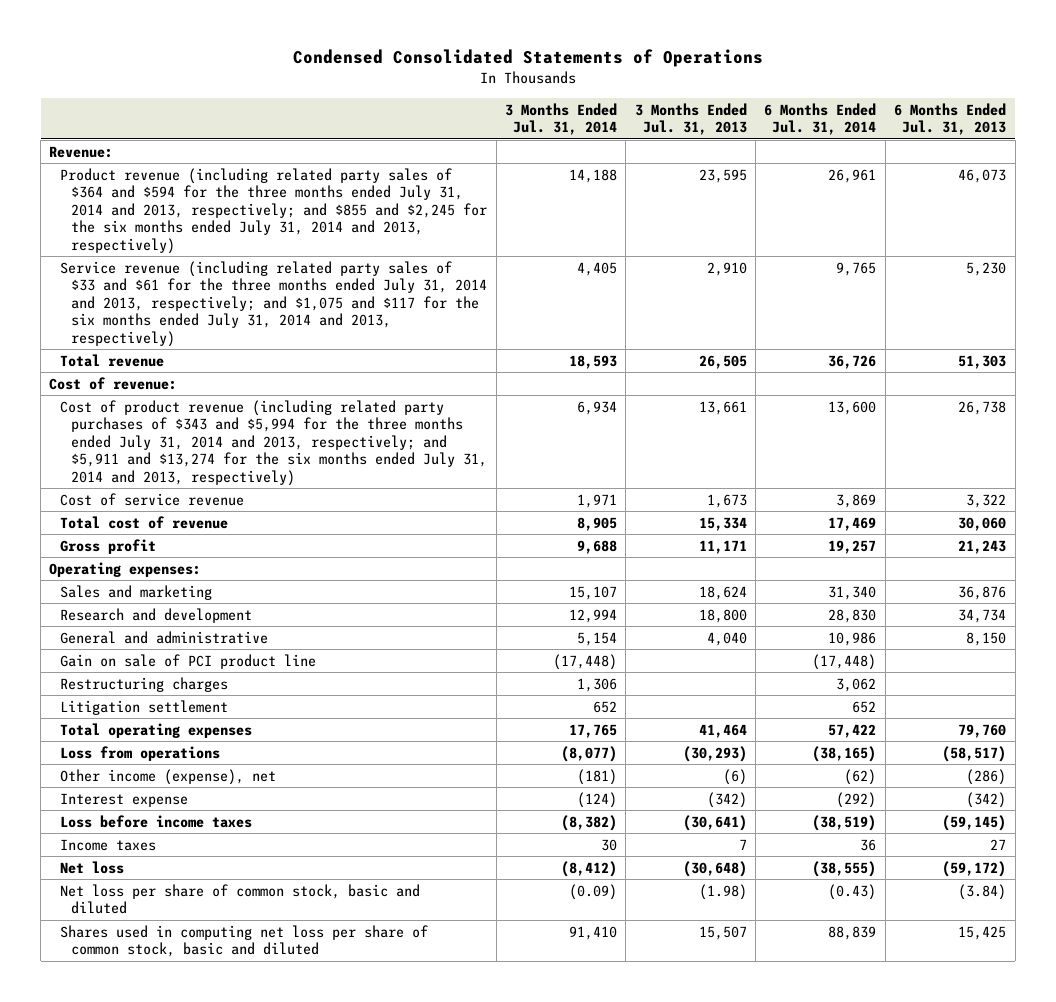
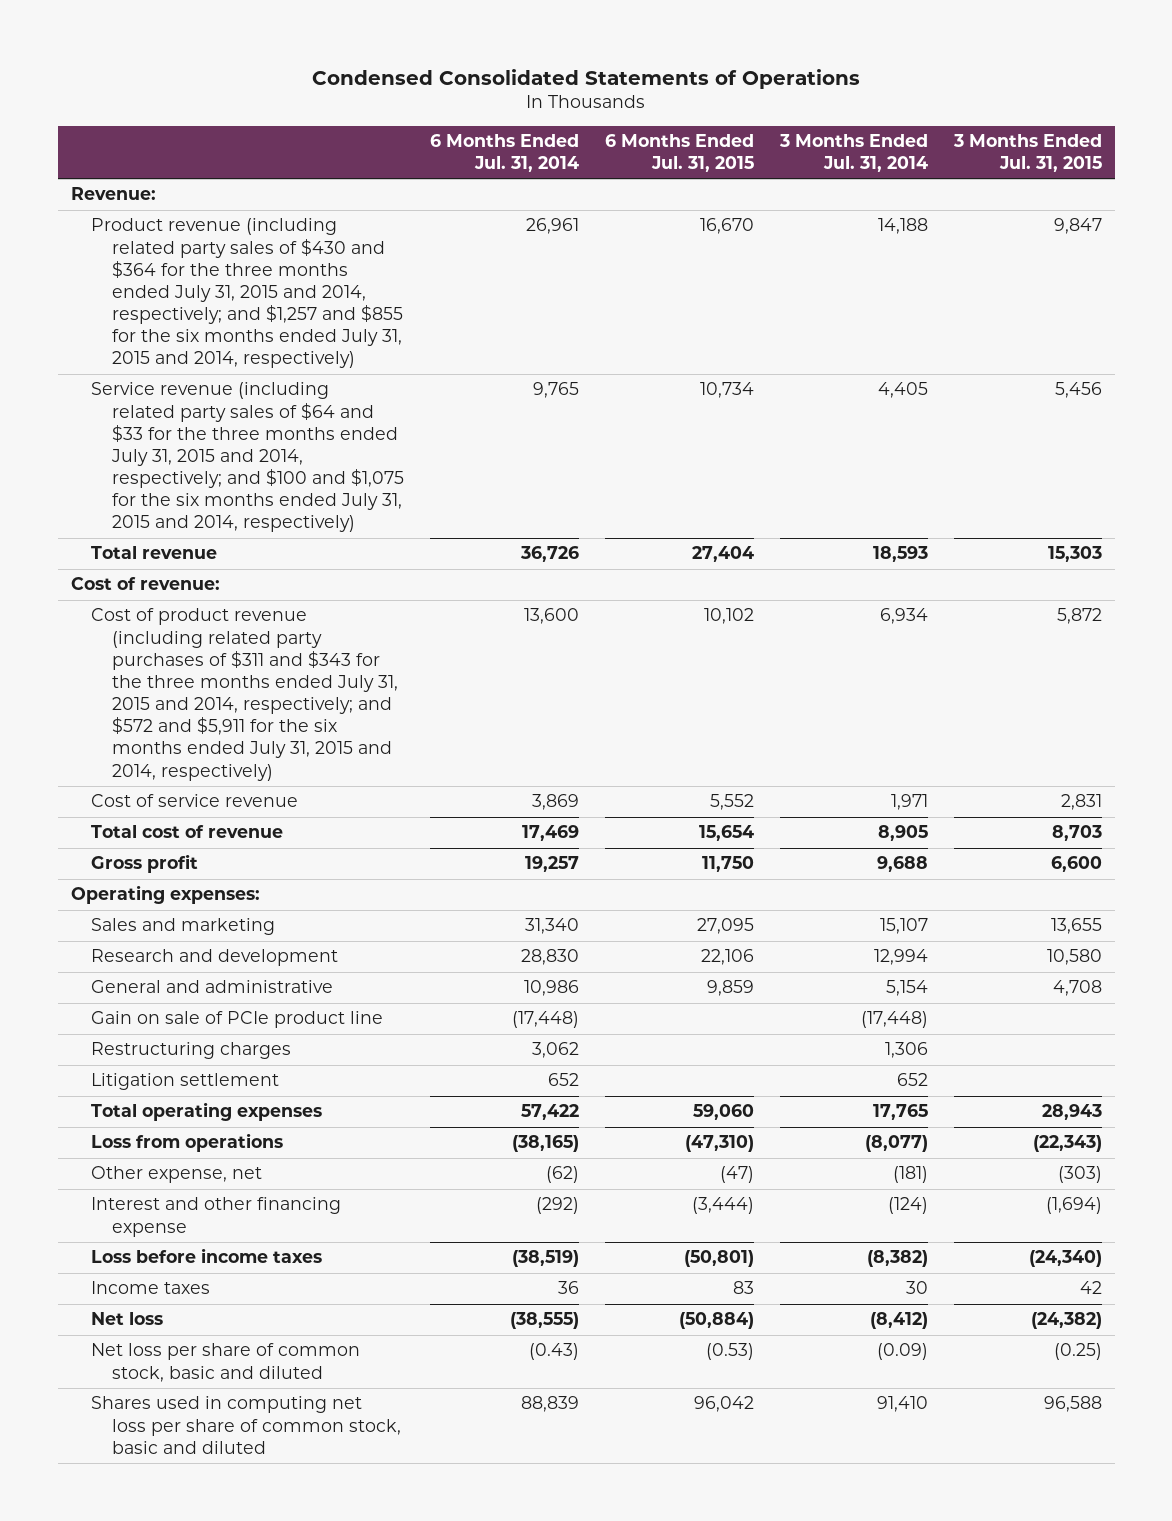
[634,102,747,136] 3 Months Ended Jul. 31, 2013 -> none
[894,102,1007,136] 6 Months Ended Jul. 31, 2013 -> none
none -> [604,134,754,173] 6 Months Ended Jul. 31, 2015
none -> [952,134,1102,173] 3 Months Ended Jul. 31, 2015
[60,167,488,254] Product revenue (including related party sales of $364 and $594 for the three months ended July 31, 2014 and 2013, respectively; and $855 and $2,245 for the six months ended July 31, 2014 and 2013, respectively) -> [91,218,403,369] Product revenue (including related party sales of $430 and $364 for the three months ended July 31, 2015 and 2014, respectively; and $1,257 and $855 for the six months ended July 31, 2015 and 2014, respectively)
[60,260,488,347] Service revenue (including related party sales of $33 and $61 for the three months ended July 31, 2014 and 2013, respectively; and $1,075 and $117 for the six months ended July 31, 2014 and 2013, respectively) -> [91,382,404,533] Service revenue (including related party sales of $64 and $33 for the three months ended July 31, 2015 and 2014, respectively; and $100 and $1,075 for the six months ended July 31, 2015 and 2014, respectively)
[60,399,488,486] Cost of product revenue (including related party purchases of $343 and $5,994 for the three months ended July 31, 2014 and 2013, respectively; and $5,911 and $13,274 for the six months ended July 31, 2014 and 2013, respectively) -> [91,608,398,781] Cost of product revenue (including related party purchases of $311 and $343 for the three months ended July 31, 2015 and 2014, respectively; and $572 and $5,911 for the six months ended July 31, 2015 and 2014, respectively)
[60,653,317,669] Gain on sale of PCI product line -> [91,1011,384,1029] Gain on sale of PCIe product line
[60,768,277,785] Other income (expense), net -> [91,1166,263,1184] Other expense, net
[60,792,189,807] Interest expense -> [91,1197,342,1237] Interest and other financing expense

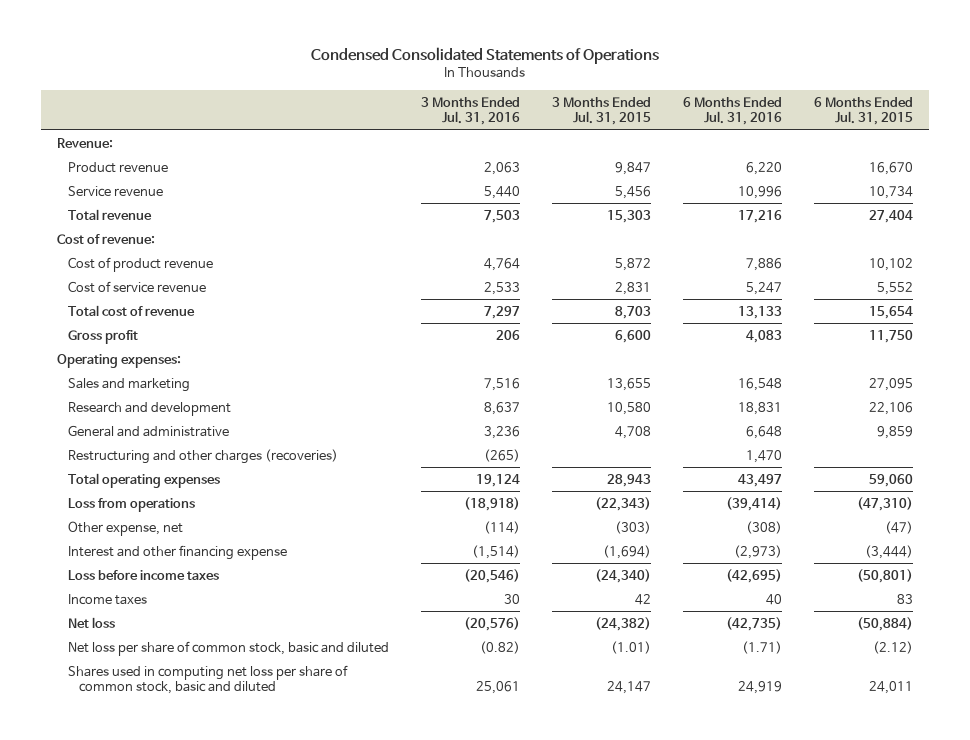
[429,134,579,173] 6 Months Ended Jul. 31, 2014 -> none
[778,134,928,173] 3 Months Ended Jul. 31, 2014 -> none
none -> [420,96,520,126] 3 Months Ended Jul. 31, 2016
none -> [682,96,782,126] 6 Months Ended Jul. 31, 2016
[91,218,403,369] Product revenue (including related party sales of $430 and $364 for the three months ended July 31, 2015 and 2014, respectively; and $1,257 and $855 for the six months ended July 31, 2015 and 2014, respectively) -> [67,161,168,173] Product revenue
[91,382,404,533] Service revenue (including related party sales of $64 and $33 for the three months ended July 31, 2015 and 2014, respectively; and $100 and $1,075 for the six months ended July 31, 2015 and 2014, respectively) -> [67,185,163,197] Service revenue
[91,608,398,781] Cost of product revenue (including related party purchases of $311 and $343 for the three months ended July 31, 2015 and 2014, respectively; and $572 and $5,911 for the six months ended July 31, 2015 and 2014, respectively) -> [67,256,213,272] Cost of product revenue
[91,1011,384,1029] Gain on sale of PCIe product line -> none
[91,1042,292,1060] Restructuring charges -> none
[91,1073,280,1091] Litigation settlement -> none
none -> [67,448,338,464] Restructuring and other charges (recoveries)
[705,1343,754,1361] (0.53) -> [873,640,914,654] (2.12)
[1053,1343,1102,1361] (0.25) -> [610,640,651,654] (1.01)
[693,1396,754,1413] 96,042 -> [869,681,914,695] 24,011
[1043,1396,1102,1413] 96,588 -> [606,681,651,695] 24,147

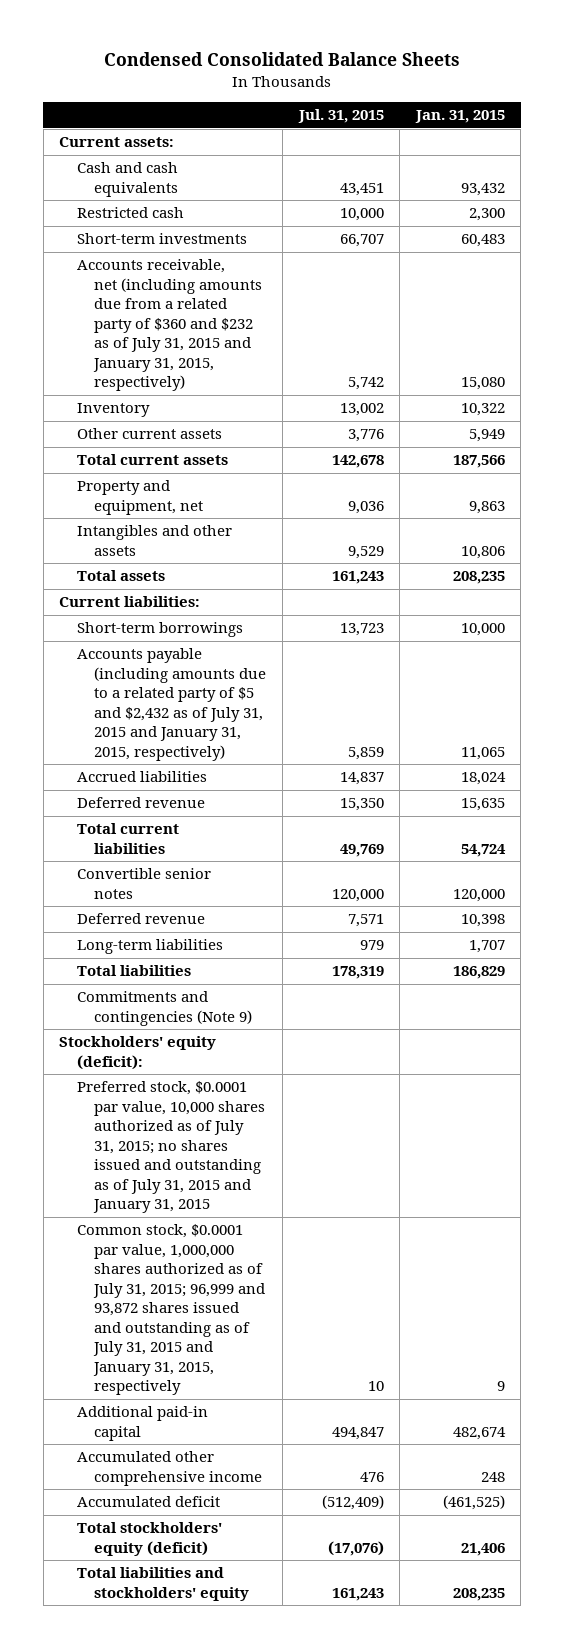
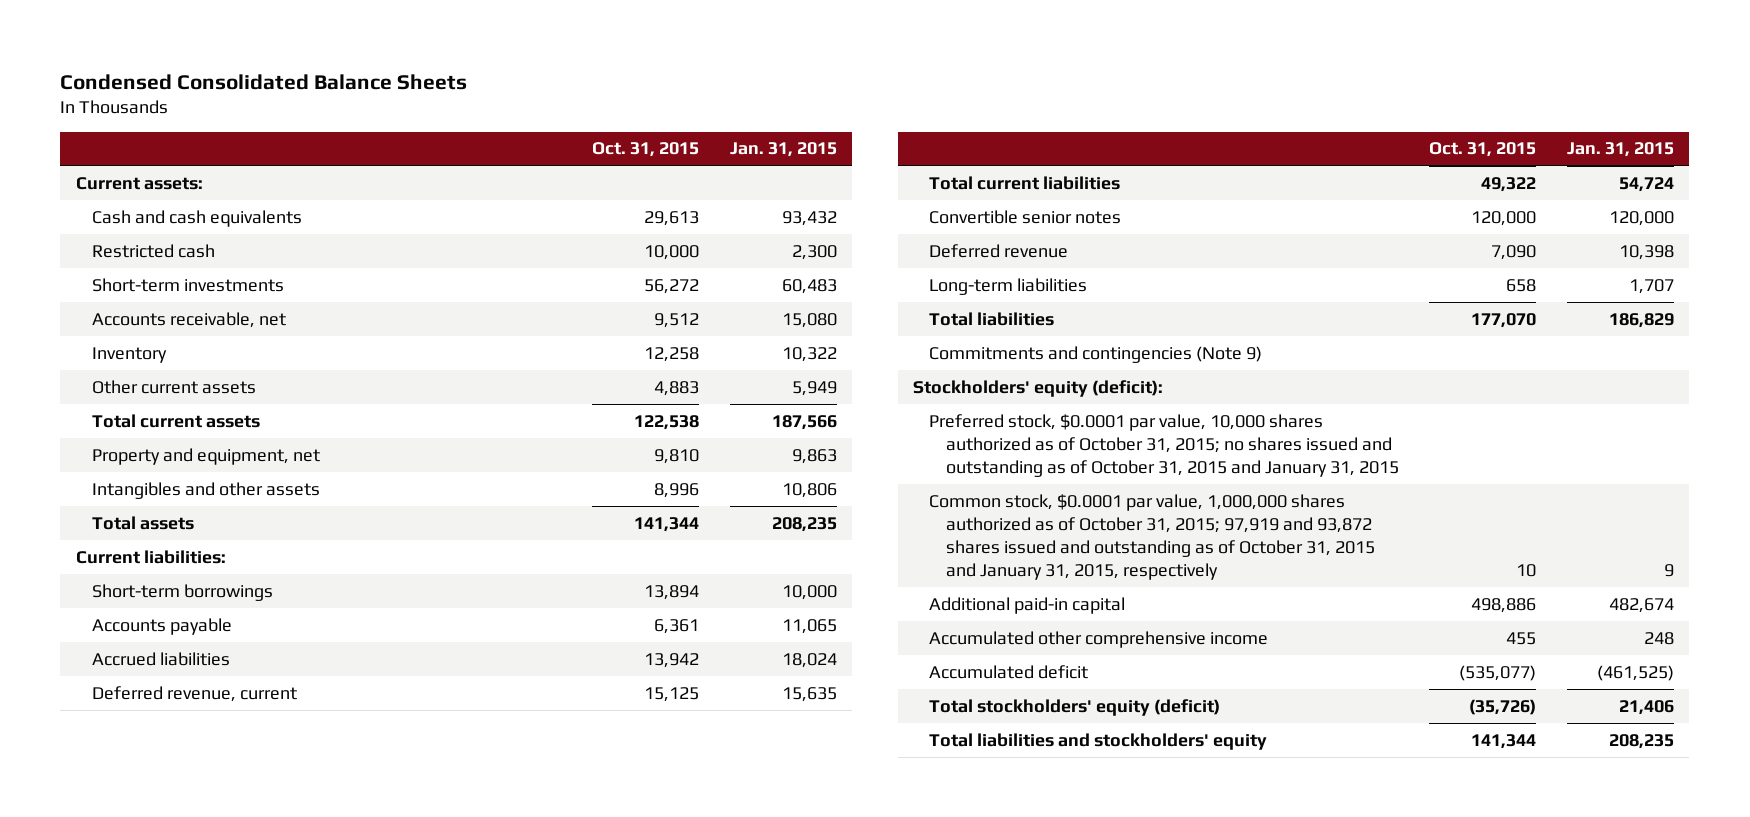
[297,109,384,124] Jul. 31, 2015 -> none
none -> [592,142,700,158] Oct. 31, 2015
[76,259,263,392] Accounts receivable, net (including amounts due from a related party of $360 and $232 as of July 31, 2015 and January 31, 2015, respectively) -> [92,311,287,328] Accounts receivable, net
[76,648,267,761] Accounts payable (including amounts due to a related party of $5 and $2,432 as of July 31, 2015 and January 31, 2015, respectively) -> [92,617,233,635] Accounts payable
[76,797,205,809] Deferred revenue -> [92,685,298,702] Deferred revenue, current
[76,1081,266,1214] Preferred stock, $0.0001 par value, 10,000 shares authorized as of July 31, 2015; no shares issued and outstanding as of July 31, 2015 and January 31, 2015 -> [929,413,1399,477] Preferred stock, $0.0001 par value, 10,000 shares authorized as of October 31, 2015; no shares issued and outstanding as of October 31, 2015 and January 31, 2015
[76,1224,266,1396] Common stock, $0.0001 par value, 1,000,000 shares authorized as of July 31, 2015; 96,999 and 93,872 shares issued and outstanding as of July 31, 2015 and January 31, 2015, respectively -> [929,493,1375,580] Common stock, $0.0001 par value, 1,000,000 shares authorized as of October 31, 2015; 97,919 and 93,872 shares issued and outstanding as of October 31, 2015 and January 31, 2015, respectively

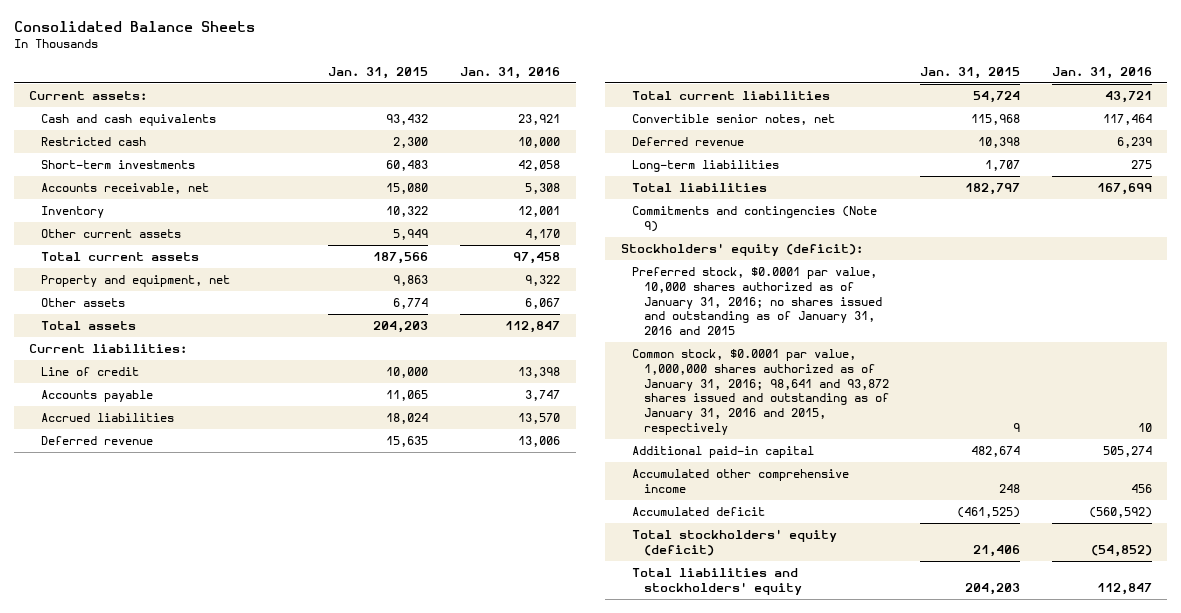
[60,73,468,90] Condensed Consolidated Balance Sheets -> [13,20,255,32] Consolidated Balance Sheets
[592,142,700,158] Oct. 31, 2015 -> none
none -> [459,66,560,79] Jan. 31, 2016
[92,481,321,499] Intangibles and other assets -> [40,298,125,308] Other assets
[781,482,837,498] 10,806 -> [393,298,429,310] 6,774
[771,516,837,532] 208,235 -> [373,321,429,334] 204,203
[92,583,274,601] Short-term borrowings -> none
none -> [40,367,139,377] Line of credit
[92,685,298,702] Deferred revenue, current -> [40,436,153,446] Deferred revenue
[929,209,1122,224] Convertible senior notes -> [632,114,836,126] Convertible senior notes, net
[1608,210,1674,226] 120,000 -> [971,114,1021,126] 115,968
[1608,312,1674,328] 186,829 -> [965,183,1021,196] 182,797
[929,413,1399,477] Preferred stock, $0.0001 par value, 10,000 shares authorized as of October 31, 2015; no shares issued and outstanding as of October 31, 2015 and January 31, 2015 -> [632,267,882,336] Preferred stock, $0.0001 par value, 10,000 shares authorized as of January 31, 2016; no shares issued and outstanding as of January 31, 2016 and 2015
[929,493,1375,580] Common stock, $0.0001 par value, 1,000,000 shares authorized as of October 31, 2015; 97,919 and 93,872 shares issued and outstanding as of October 31, 2015 and January 31, 2015, respectively -> [632,349,889,435] Common stock, $0.0001 par value, 1,000,000 shares authorized as of January 31, 2016; 98,641 and 93,872 shares issued and outstanding as of January 31, 2016 and 2015, respectively
[1608,733,1674,749] 208,235 -> [965,582,1021,595] 204,203

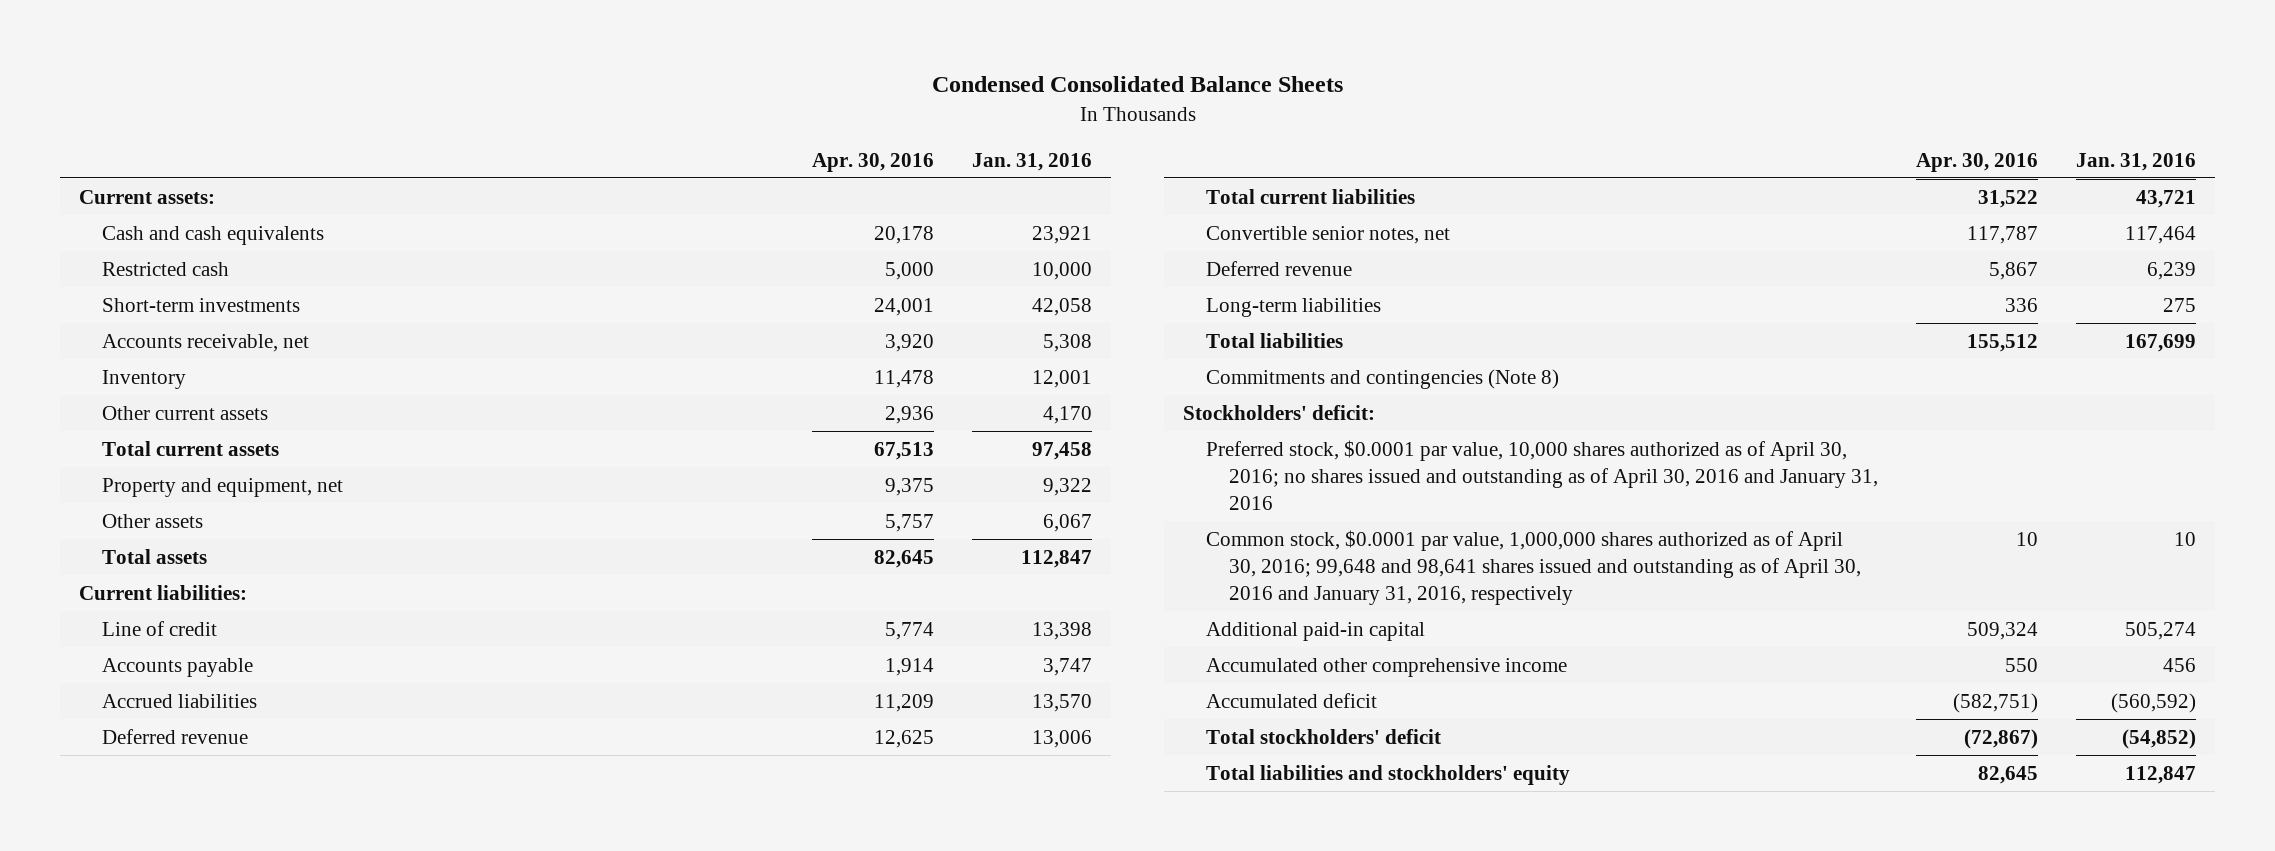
[13,20,255,32] Consolidated Balance Sheets -> [931,76,1343,93] Condensed Consolidated Balance Sheets
[328,66,429,79] Jan. 31, 2015 -> none
none -> [811,152,934,172] Apr. 30, 2016
[632,206,878,232] Commitments and contingencies (Note 9) -> [1205,368,1559,389] Commitments and contingencies (Note 8)
[620,243,863,257] Stockholders' equity (deficit): -> [1182,404,1375,420] Stockholders' deficit:
[632,267,882,336] Preferred stock, $0.0001 par value, 10,000 shares authorized as of January 31, 2016; no shares issued and outstanding as of January 31, 2016 and 2015 -> [1205,439,1878,510] Preferred stock, $0.0001 par value, 10,000 shares authorized as of April 30, 2016; no shares issued and outstanding as of April 30, 2016 and January 31, 2016
[632,349,889,435] Common stock, $0.0001 par value, 1,000,000 shares authorized as of January 31, 2016; 98,641 and 93,872 shares issued and outstanding as of January 31, 2016 and 2015, respectively -> [1205,529,1861,605] Common stock, $0.0001 par value, 1,000,000 shares authorized as of April 30, 2016; 99,648 and 98,641 shares issued and outstanding as of April 30, 2016 and January 31, 2016, respectively
[632,529,838,556] Total stockholders' equity (deficit) -> [1205,728,1441,744] Total stockholders' deficit

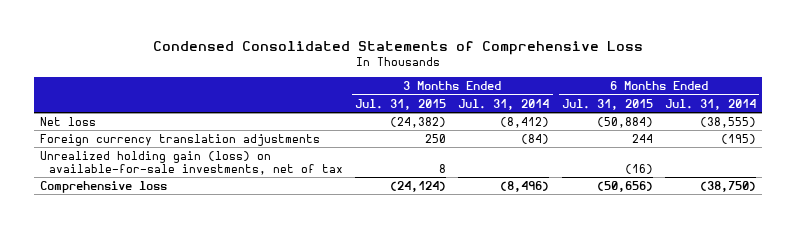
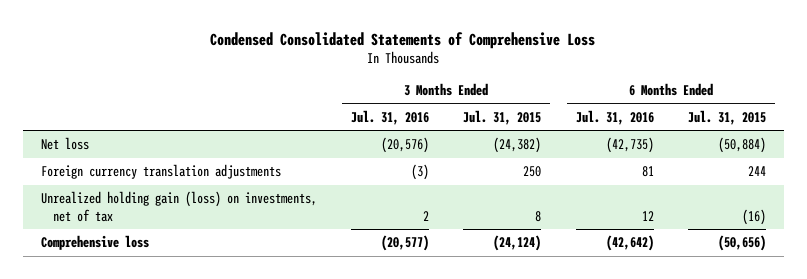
[458,98,550,110] Jul. 31, 2014 -> none
[665,98,757,110] Jul. 31, 2014 -> none
none -> [350,109,429,125] Jul. 31, 2016
none -> [575,109,654,125] Jul. 31, 2016
[40,150,343,175] Unrealized holding gain (loss) on available-for-sale investments, net of tax -> [40,191,317,222] Unrealized holding gain (loss) on investments, net of tax

